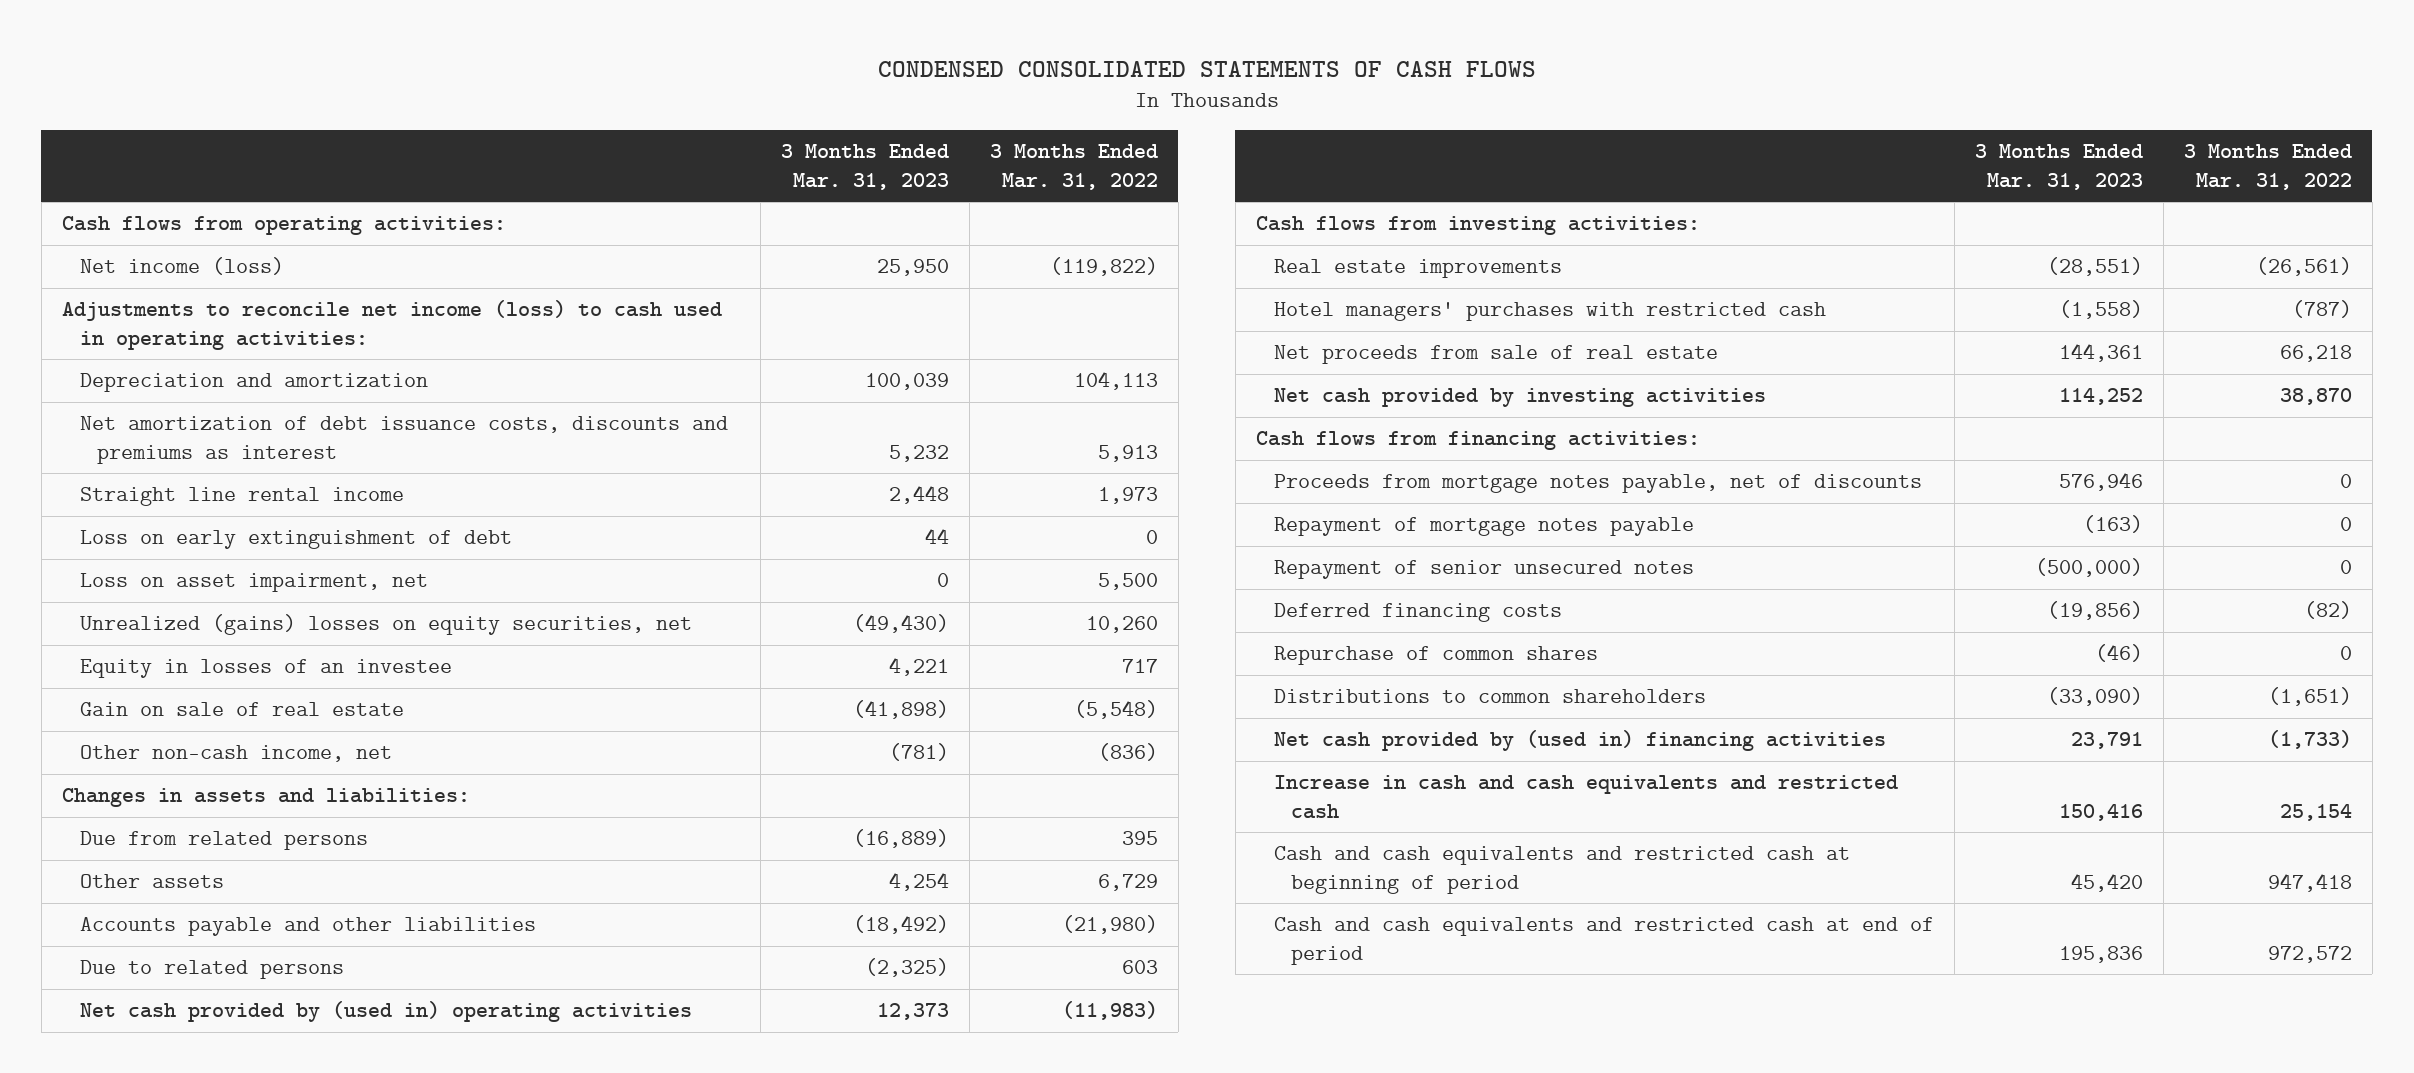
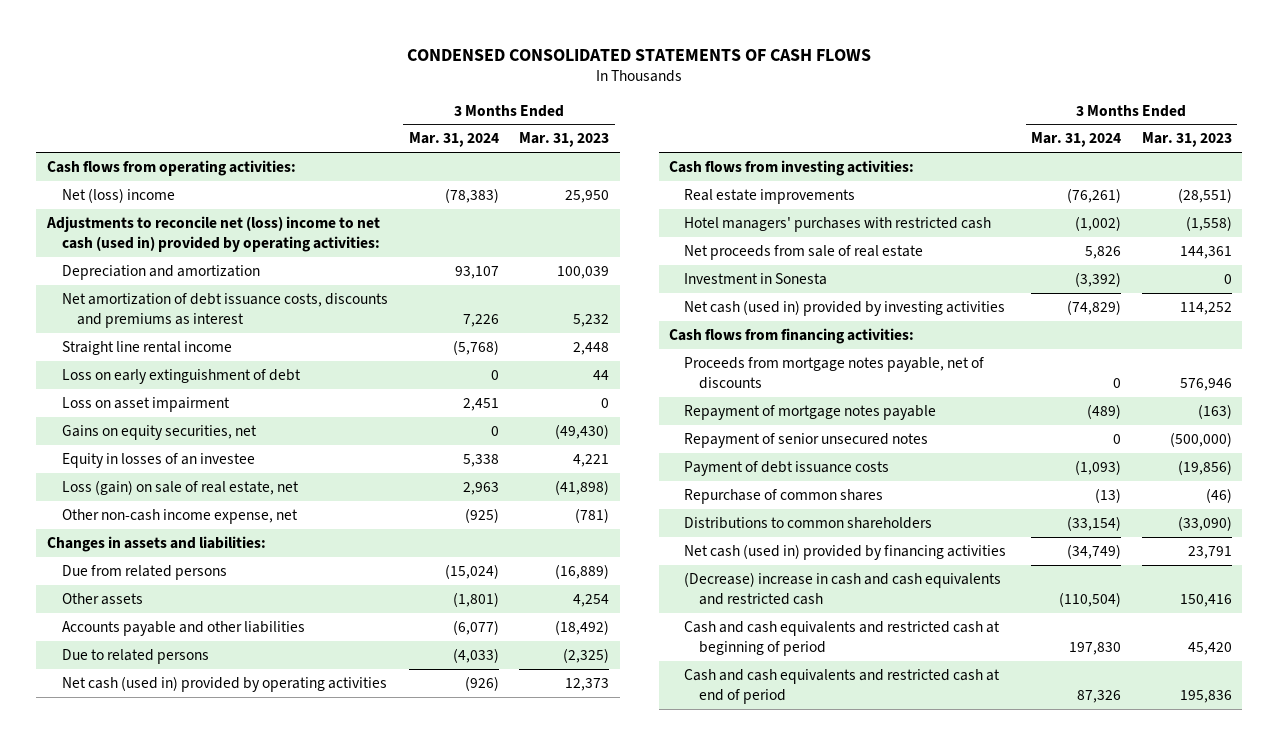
[989,144,1158,190] 3 Months Ended Mar. 31, 2022 -> none
none -> [408,132,499,148] Mar. 31, 2024
[79,257,284,276] Net income (loss) -> [61,187,175,203] Net (loss) income
[61,300,722,350] Adjustments to reconcile net income (loss) to cash used in operating activities: -> [45,215,380,252] Adjustments to reconcile net (loss) income to net cash (used in) provided by operating activities:
[79,573,428,593] Loss on asset impairment, net -> [61,396,230,412] Loss on asset impairment
[79,614,692,636] Unrealized (gains) losses on equity securities, net -> [61,424,257,440] Gains on equity securities, net
[79,702,404,717] Gain on sale of real estate -> [61,479,299,495] Loss (gain) on sale of real estate, net
[79,745,392,763] Other non-cash income, net -> [61,508,298,524] Other non-cash income expense, net
[79,1001,692,1023] Net cash provided by (used in) operating activities -> [61,675,387,692] Net cash (used in) provided by operating activities
none -> [684,272,828,285] Investment in Sonesta
[1273,388,1766,408] Net cash provided by investing activities -> [684,299,1006,316] Net cash (used in) provided by investing activities
[1273,603,1562,623] Deferred financing costs -> [684,460,890,476] Payment of debt issuance costs
[1273,730,1886,752] Net cash provided by (used in) financing activities -> [684,543,1007,560] Net cash (used in) provided by financing activities
[1273,775,1898,819] Increase in cash and cash equivalents and restricted cash -> [684,571,1002,605] (Decrease) increase in cash and cash equivalents and restricted cash

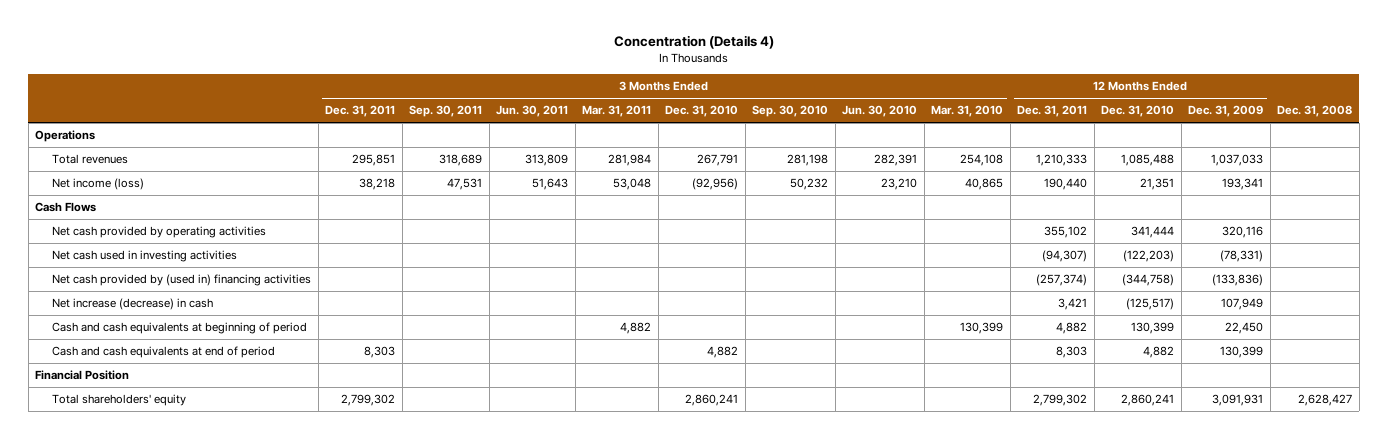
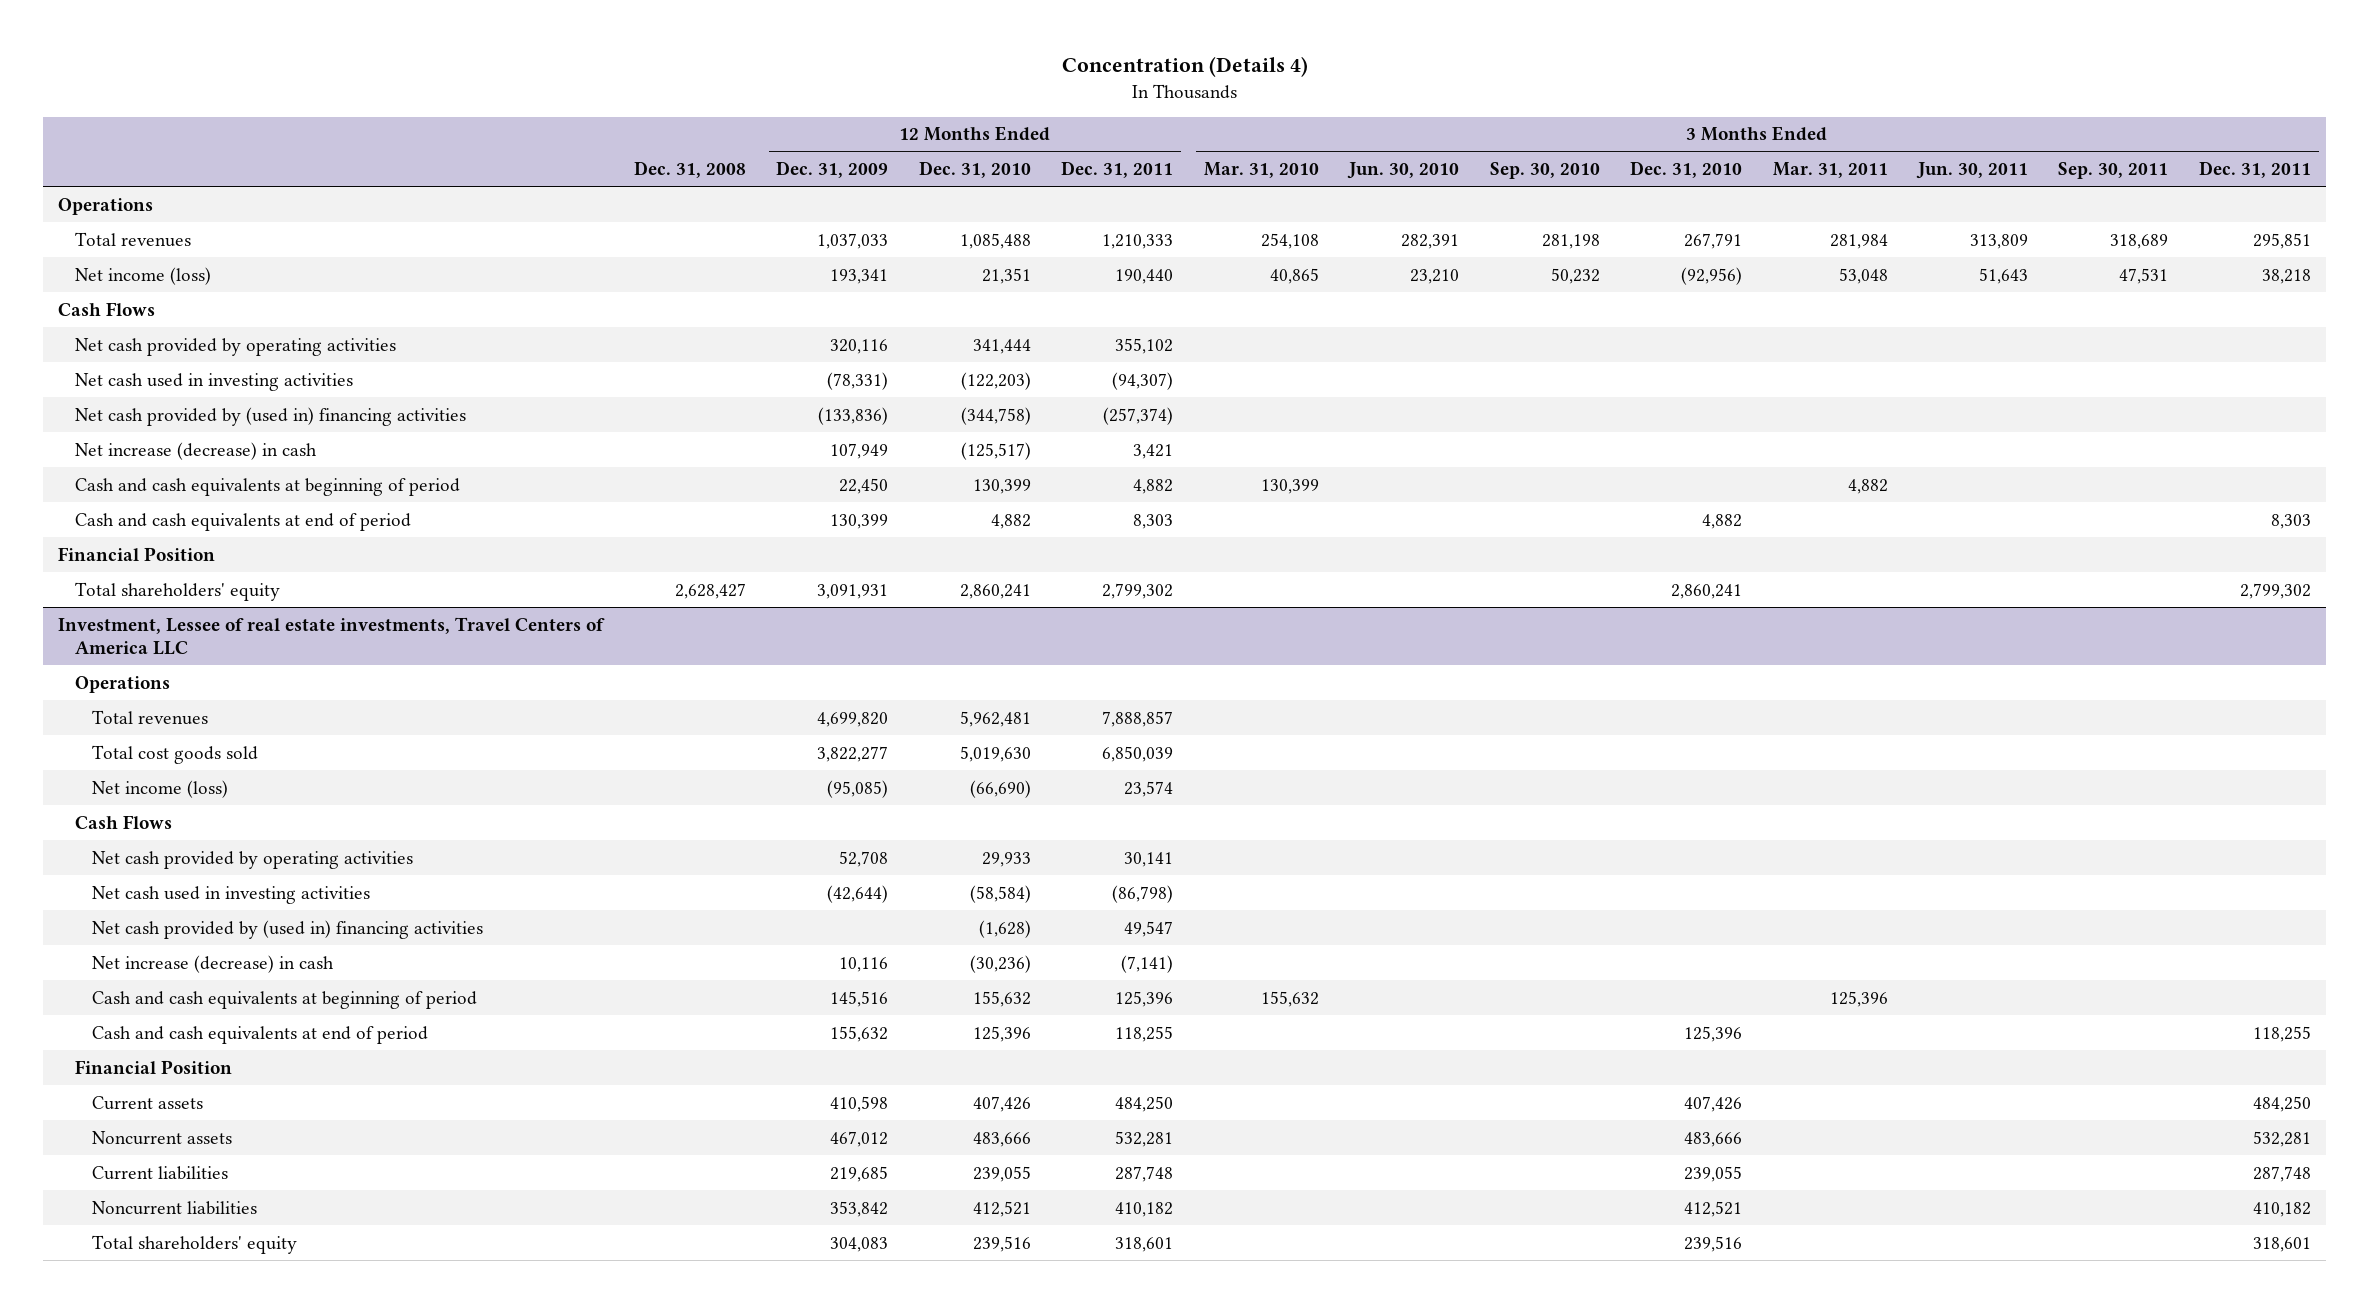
none -> [58,616,606,655] Investment, Lessee of real estate investments, Travel Centers of America LLC
none -> [75,675,171,693] Operations
none -> [91,709,208,725] Total revenues
none -> [91,744,258,764] Total cost goods sold
none -> [91,779,228,798] Net income (loss)
none -> [75,814,173,829] Cash Flows
none -> [91,850,413,869] Net cash provided by operating activities
none -> [91,885,370,904] Net cash used in investing activities
none -> [91,919,483,939] Net cash provided by (used in) financing activities
none -> [91,954,334,973] Net increase (decrease) in cash
none -> [91,990,477,1009] Cash and cash equivalents at beginning of period
none -> [91,1025,428,1044] Cash and cash equivalents at end of period
none -> [75,1059,233,1074] Financial Position
none -> [91,1095,203,1110] Current assets
none -> [91,1130,232,1145] Noncurrent assets
none -> [91,1165,228,1180] Current liabilities
none -> [91,1200,257,1215] Noncurrent liabilities
none -> [91,1234,297,1254] Total shareholders' equity

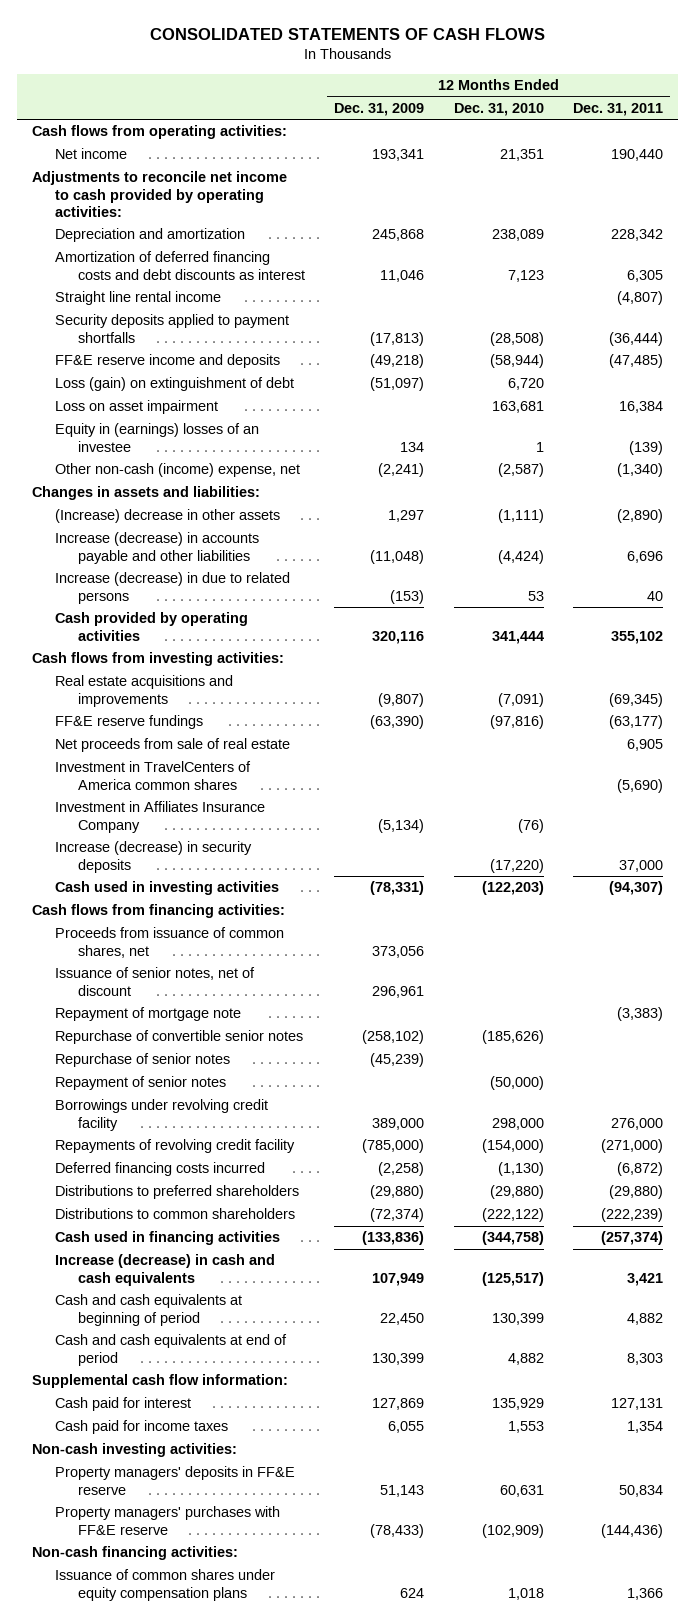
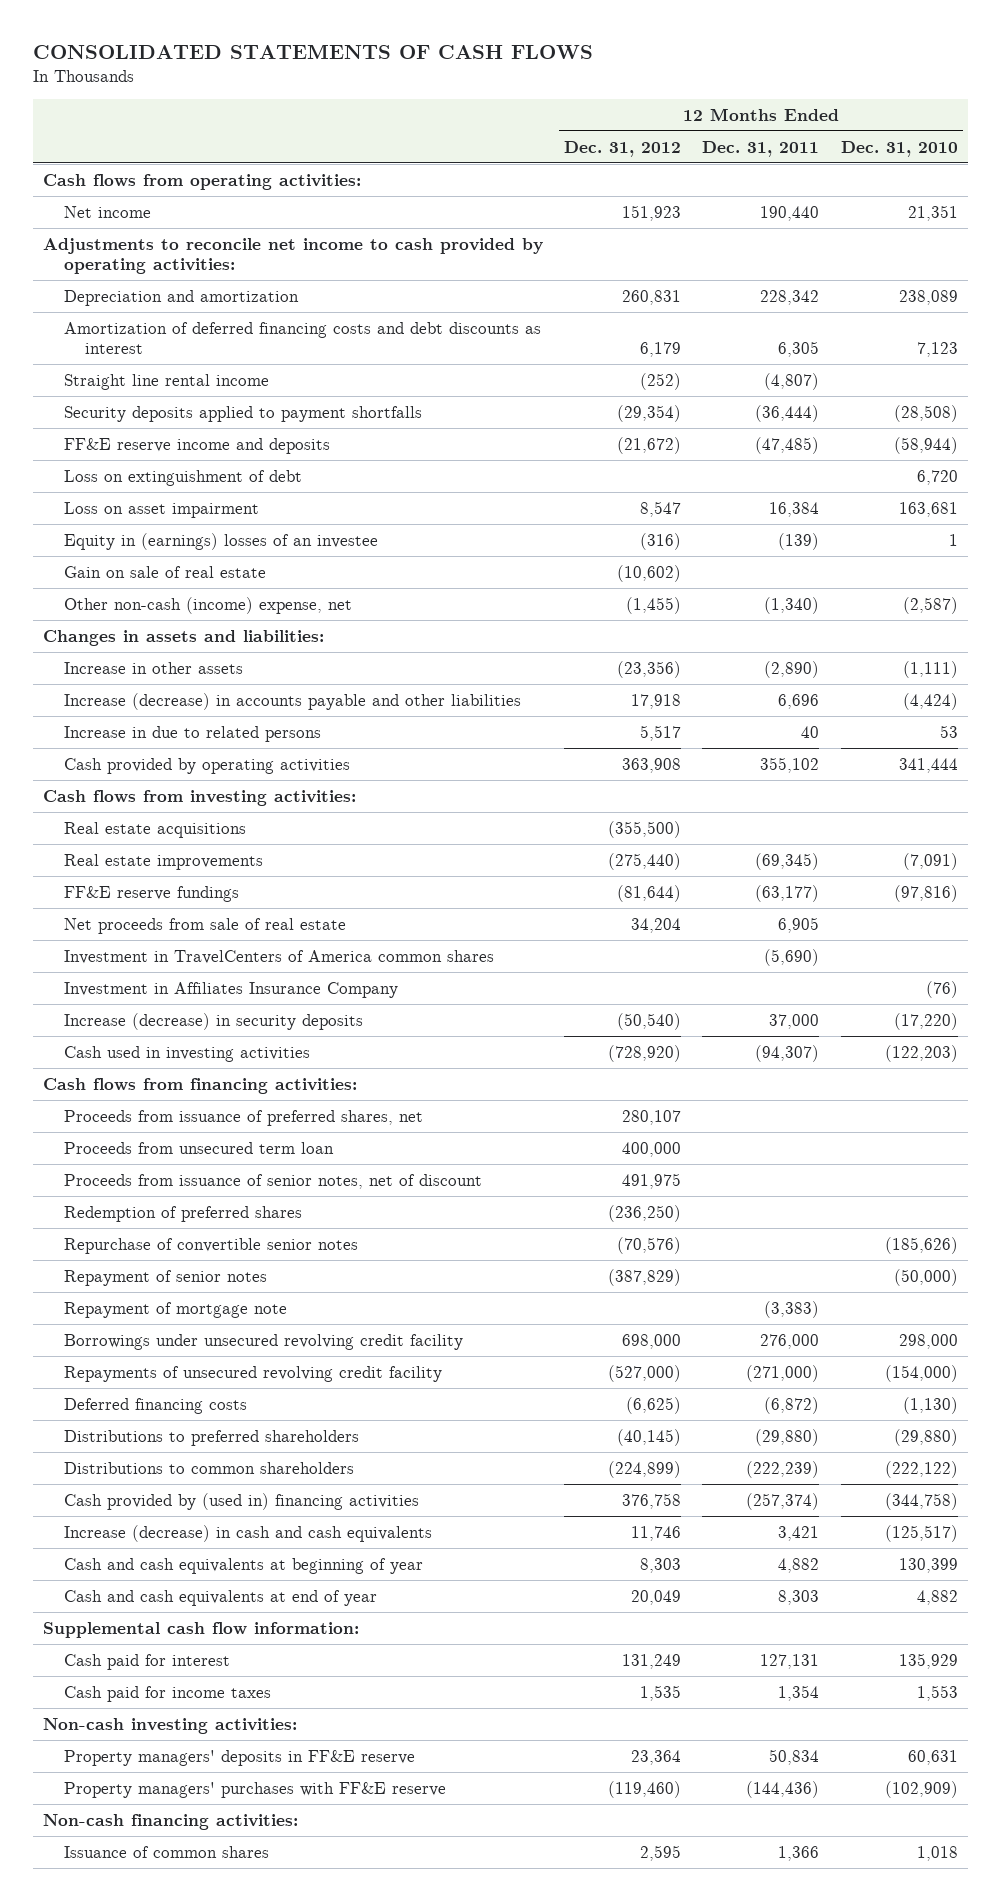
[334,102,425,116] Dec. 31, 2009 -> none
none -> [564,140,682,157] Dec. 31, 2012
[54,377,294,392] Loss (gain) on extinguishment of debt -> [63,469,302,486] Loss on extinguishment of debt
none -> [63,565,266,578] Gain on sale of real estate
[54,509,280,524] (Increase) decrease in other assets -> [63,661,243,674] Increase in other assets
[54,572,290,604] Increase (decrease) in due to related persons -> [63,725,321,742] Increase in due to related persons
none -> [63,821,246,838] Real estate acquisitions
[54,675,233,707] Real estate acquisitions and improvements -> [63,853,263,870] Real estate improvements
[54,927,284,958] Proceeds from issuance of common shares, net -> [63,1109,423,1126] Proceeds from issuance of preferred shares, net
none -> [63,1141,334,1154] Proceeds from unsecured term loan
[54,967,255,996] Issuance of senior notes, net of discount -> [63,1173,482,1189] Proceeds from issuance of senior notes, net of discount
none -> [63,1205,302,1222] Redemption of preferred shares
[54,1053,230,1068] Repurchase of senior notes -> none
[54,1007,241,1022] Repayment of mortgage note -> [63,1301,287,1318] Repayment of mortgage note
[54,1099,268,1131] Borrowings under revolving credit facility -> [63,1333,463,1350] Borrowings under unsecured revolving credit facility
[54,1139,295,1154] Repayments of revolving credit facility -> [63,1365,442,1382] Repayments of unsecured revolving credit facility
[54,1162,265,1177] Deferred financing costs incurred -> [63,1397,247,1414] Deferred financing costs
[54,1231,280,1246] Cash used in financing activities -> [63,1492,419,1510] Cash provided by (used in) financing activities
[54,1294,242,1326] Cash and cash equivalents at beginning of period -> [63,1557,423,1574] Cash and cash equivalents at beginning of year
[54,1334,287,1366] Cash and cash equivalents at end of period -> [63,1589,377,1606] Cash and cash equivalents at end of year
[54,1569,275,1601] Issuance of common shares under equity compensation plans -> [63,1845,269,1858] Issuance of common shares

